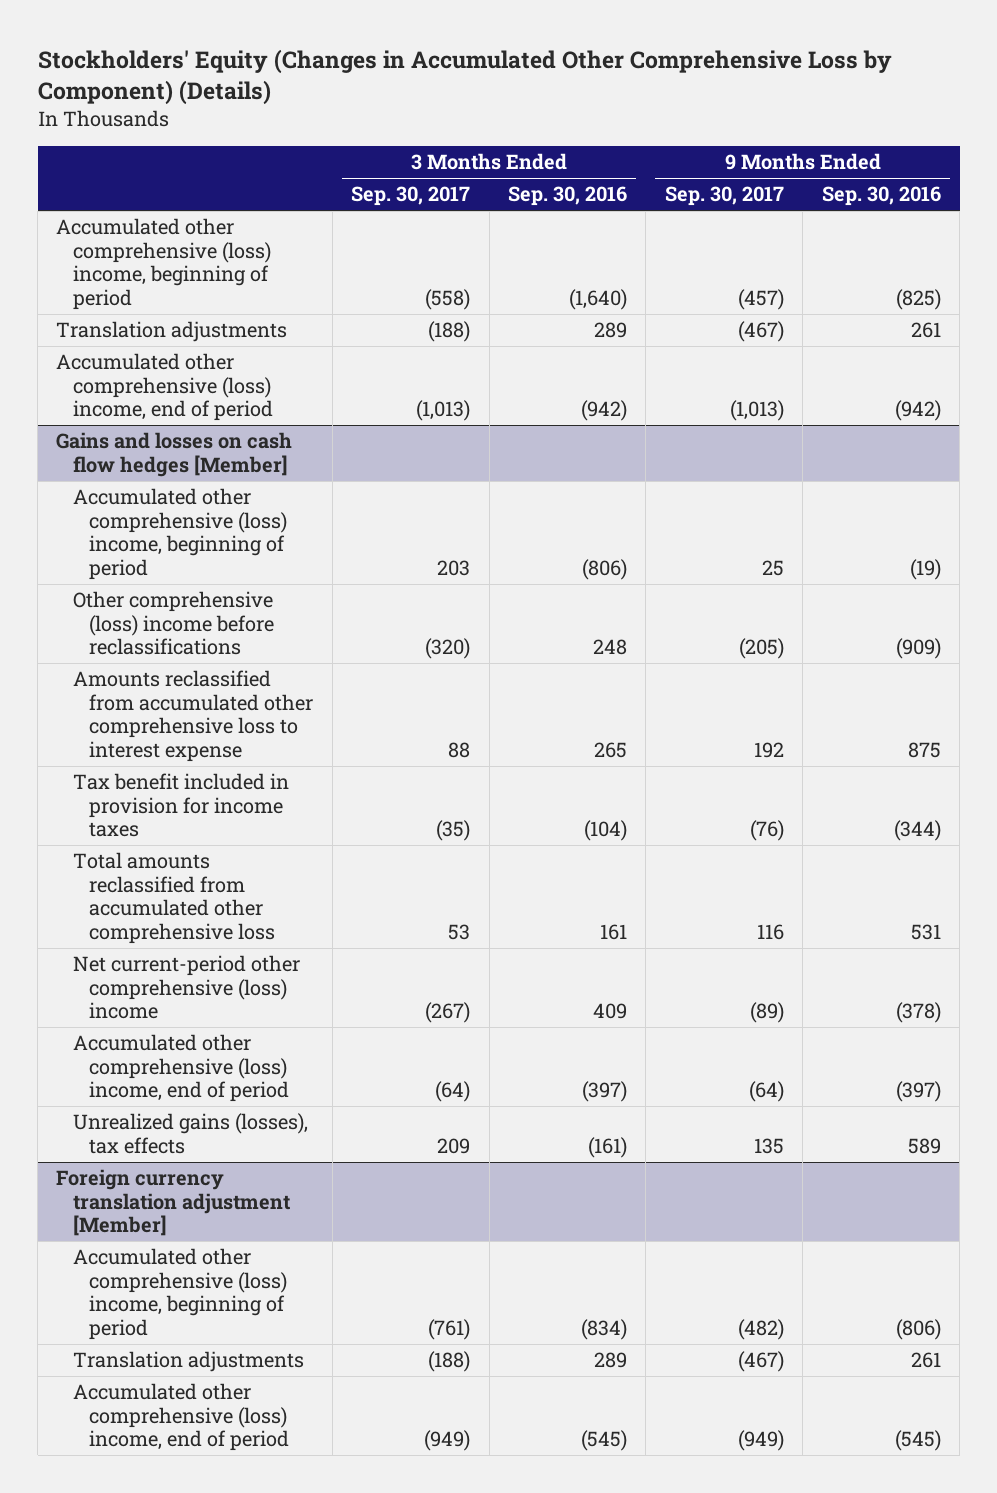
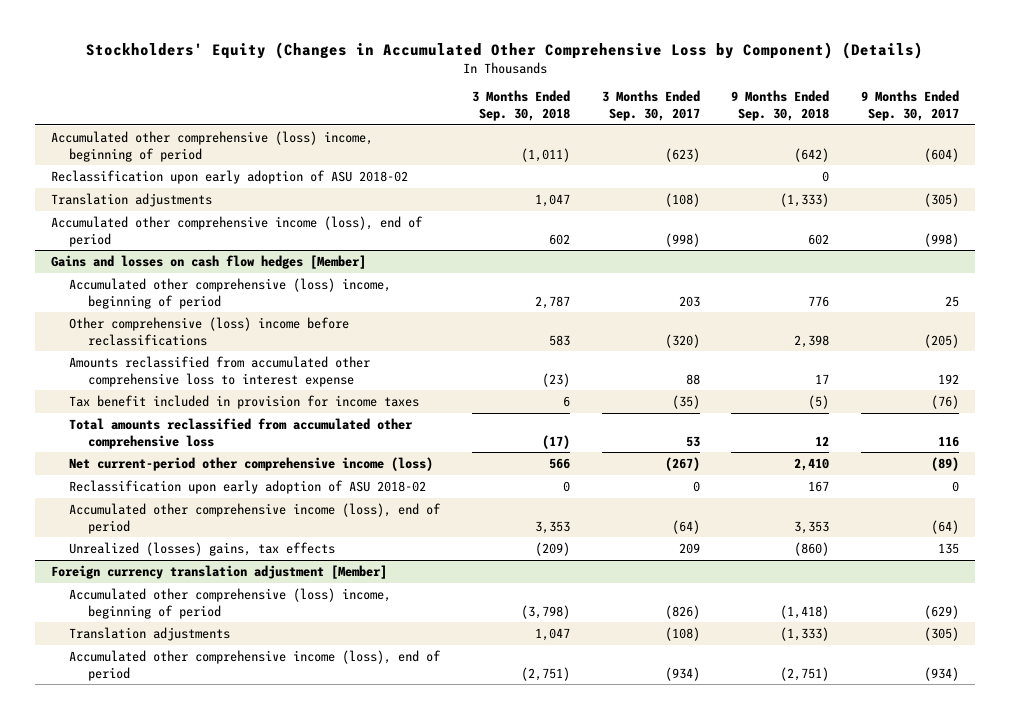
[508,186,628,207] Sep. 30, 2016 -> none
[821,186,941,207] Sep. 30, 2016 -> none
none -> [471,90,570,122] 3 Months Ended Sep. 30, 2018
none -> [731,90,830,122] 9 Months Ended Sep. 30, 2018
[425,288,471,310] (558) -> [664,147,700,162] (623)
[737,288,784,310] (457) -> [923,147,959,162] (604)
none -> [50,169,408,184] Reclassification upon early adoption of ASU 2018-02
[428,321,471,343] (188) -> [664,192,700,207] (108)
[737,321,784,343] (467) -> [923,192,959,207] (305)
[56,353,273,422] Accumulated other comprehensive (loss) income, end of period -> [50,215,423,247] Accumulated other comprehensive income (loss), end of period
[416,400,471,422] (1,013) -> [664,232,700,247] (998)
[729,400,784,422] (1,013) -> [923,232,959,247] (998)
[72,955,300,1020] Net current-period other comprehensive (loss) income -> [69,456,434,471] Net current-period other comprehensive income (loss)
none -> [69,479,427,494] Reclassification upon early adoption of ASU 2018-02
[72,1034,290,1103] Accumulated other comprehensive (loss) income, end of period -> [69,502,442,534] Accumulated other comprehensive income (loss), end of period
[72,1113,308,1154] Unrealized gains (losses), tax effects -> [69,541,336,556] Unrealized (losses) gains, tax effects
[428,1318,471,1340] (761) -> [664,604,700,619] (826)
[737,1318,784,1340] (482) -> [923,604,959,619] (629)
[428,1351,471,1373] (188) -> [664,626,700,641] (108)
[737,1351,784,1373] (467) -> [923,626,959,641] (305)
[72,1383,290,1452] Accumulated other comprehensive (loss) income, end of period -> [69,649,442,681] Accumulated other comprehensive income (loss), end of period
[424,1430,471,1452] (949) -> [664,666,700,681] (934)
[737,1430,784,1452] (949) -> [923,666,959,681] (934)

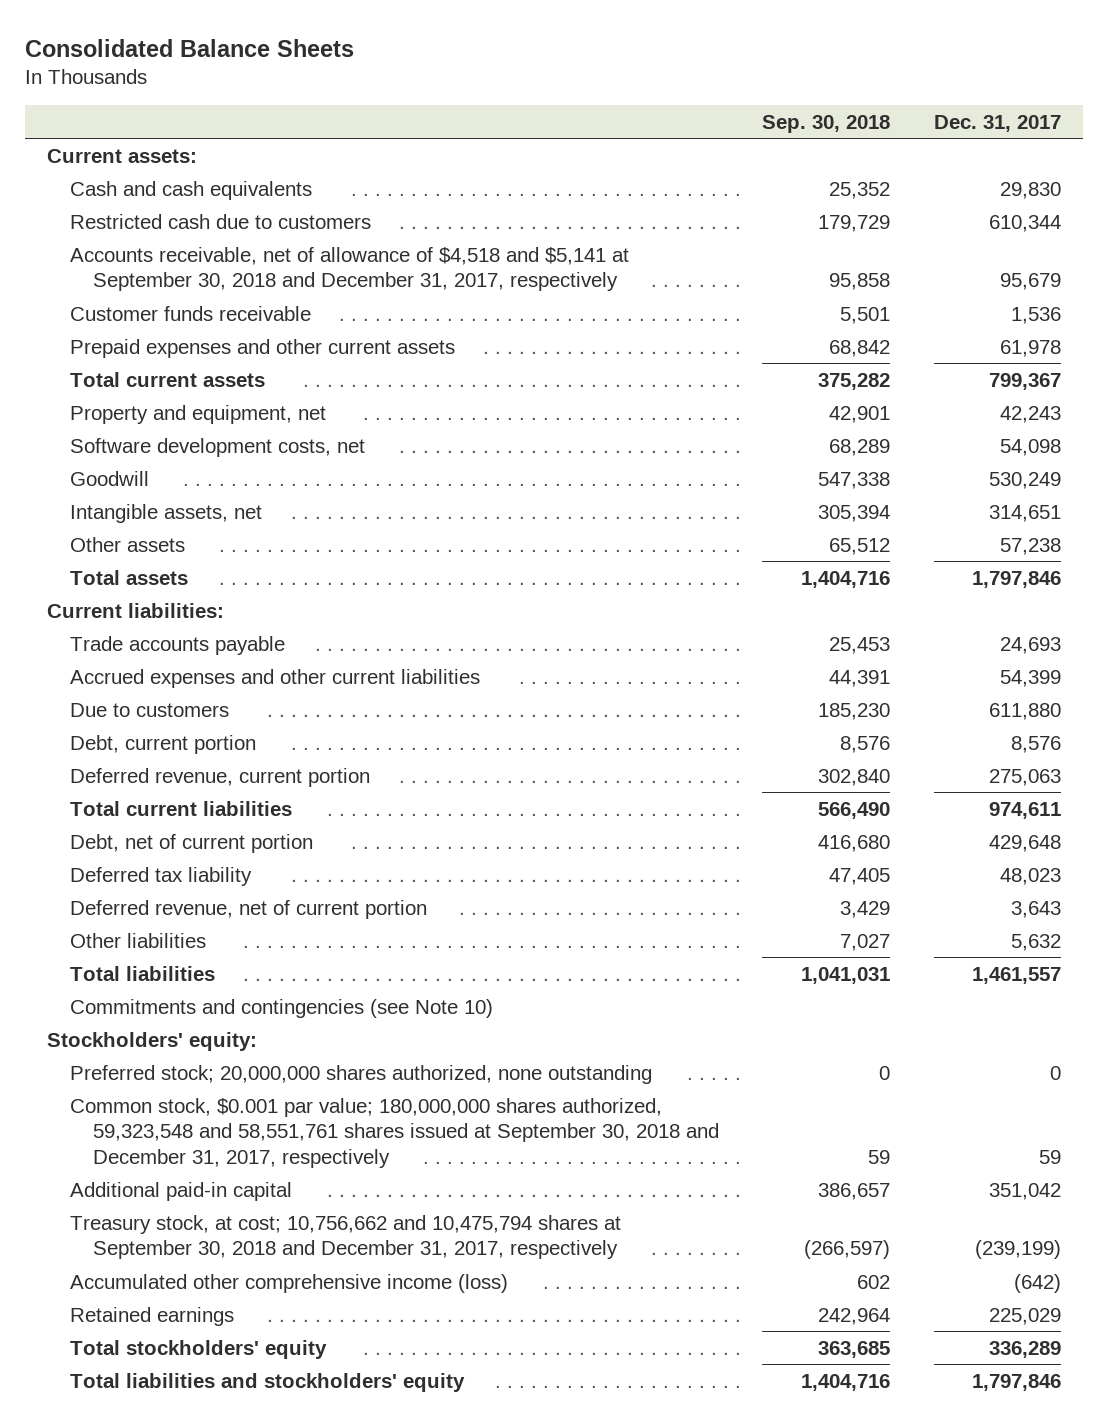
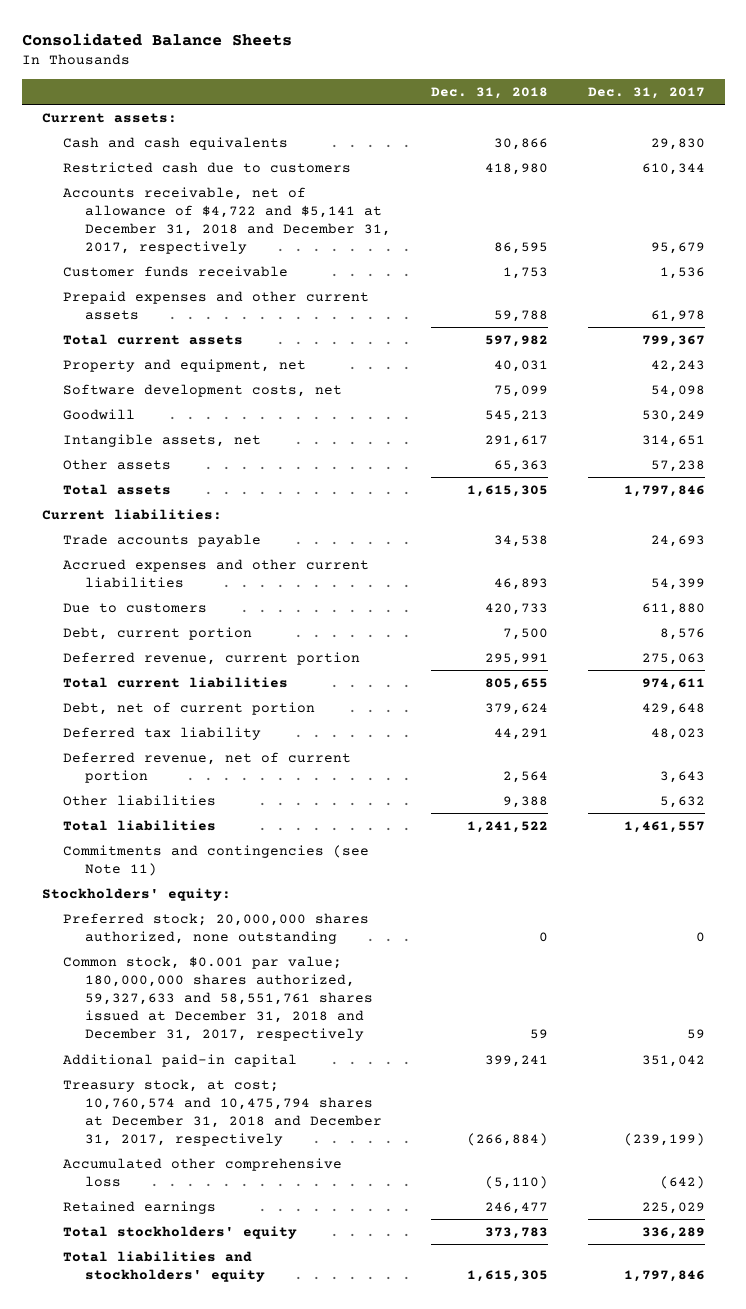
[762,114,891,133] Sep. 30, 2018 -> none
none -> [430,86,548,99] Dec. 31, 2018
[69,246,629,292] Accounts receivable, net of allowance of $4,518 and $5,141 at September 30, 2018 and December 31, 2017, respectively -> [63,186,392,255] Accounts receivable, net of allowance of $4,722 and $5,141 at December 31, 2018 and December 31, 2017, respectively
[69,998,493,1018] Commitments and contingencies (see Note 10) -> [63,844,370,876] Commitments and contingencies (see Note 11)
[69,1097,720,1168] Common stock, $0.001 par value; 180,000,000 shares authorized, 59,323,548 and 58,551,761 shares issued at September 30, 2018 and December 31, 2017, respectively -> [63,955,374,1042] Common stock, $0.001 par value; 180,000,000 shares authorized, 59,327,633 and 58,551,761 shares issued at December 31, 2018 and December 31, 2017, respectively
[69,1214,621,1260] Treasury stock, at cost; 10,756,662 and 10,475,794 shares at September 30, 2018 and December 31, 2017, respectively -> [63,1078,383,1147] Treasury stock, at cost; 10,760,574 and 10,475,794 shares at December 31, 2018 and December 31, 2017, respectively
[69,1273,508,1293] Accumulated other comprehensive income (loss) -> [63,1157,343,1187] Accumulated other comprehensive loss

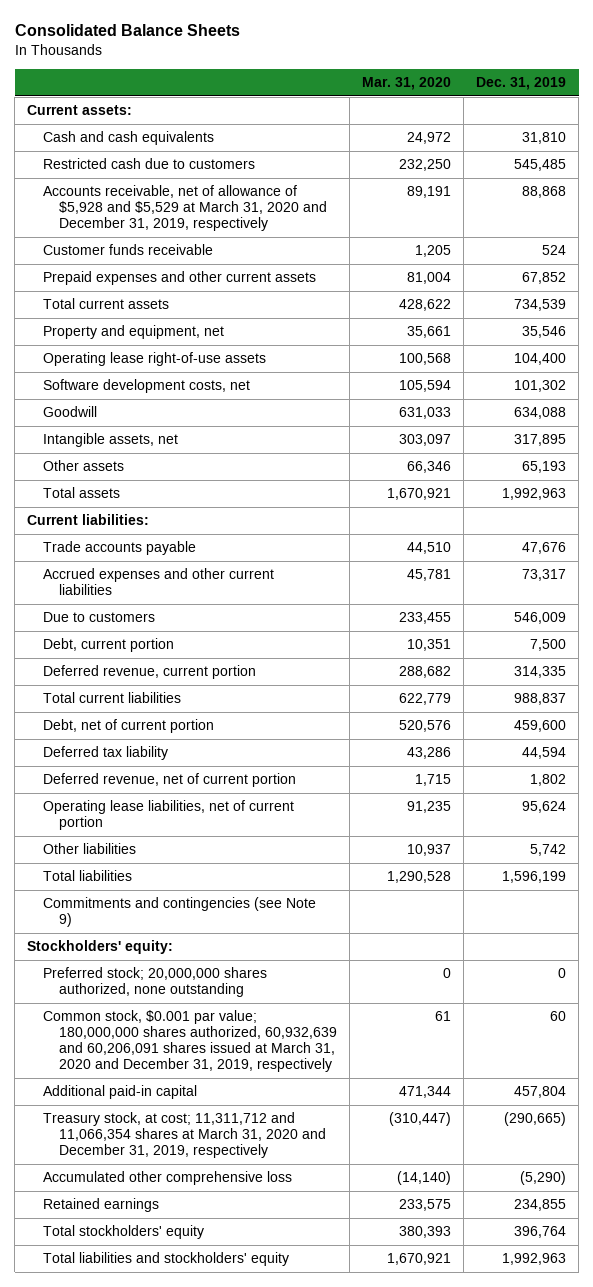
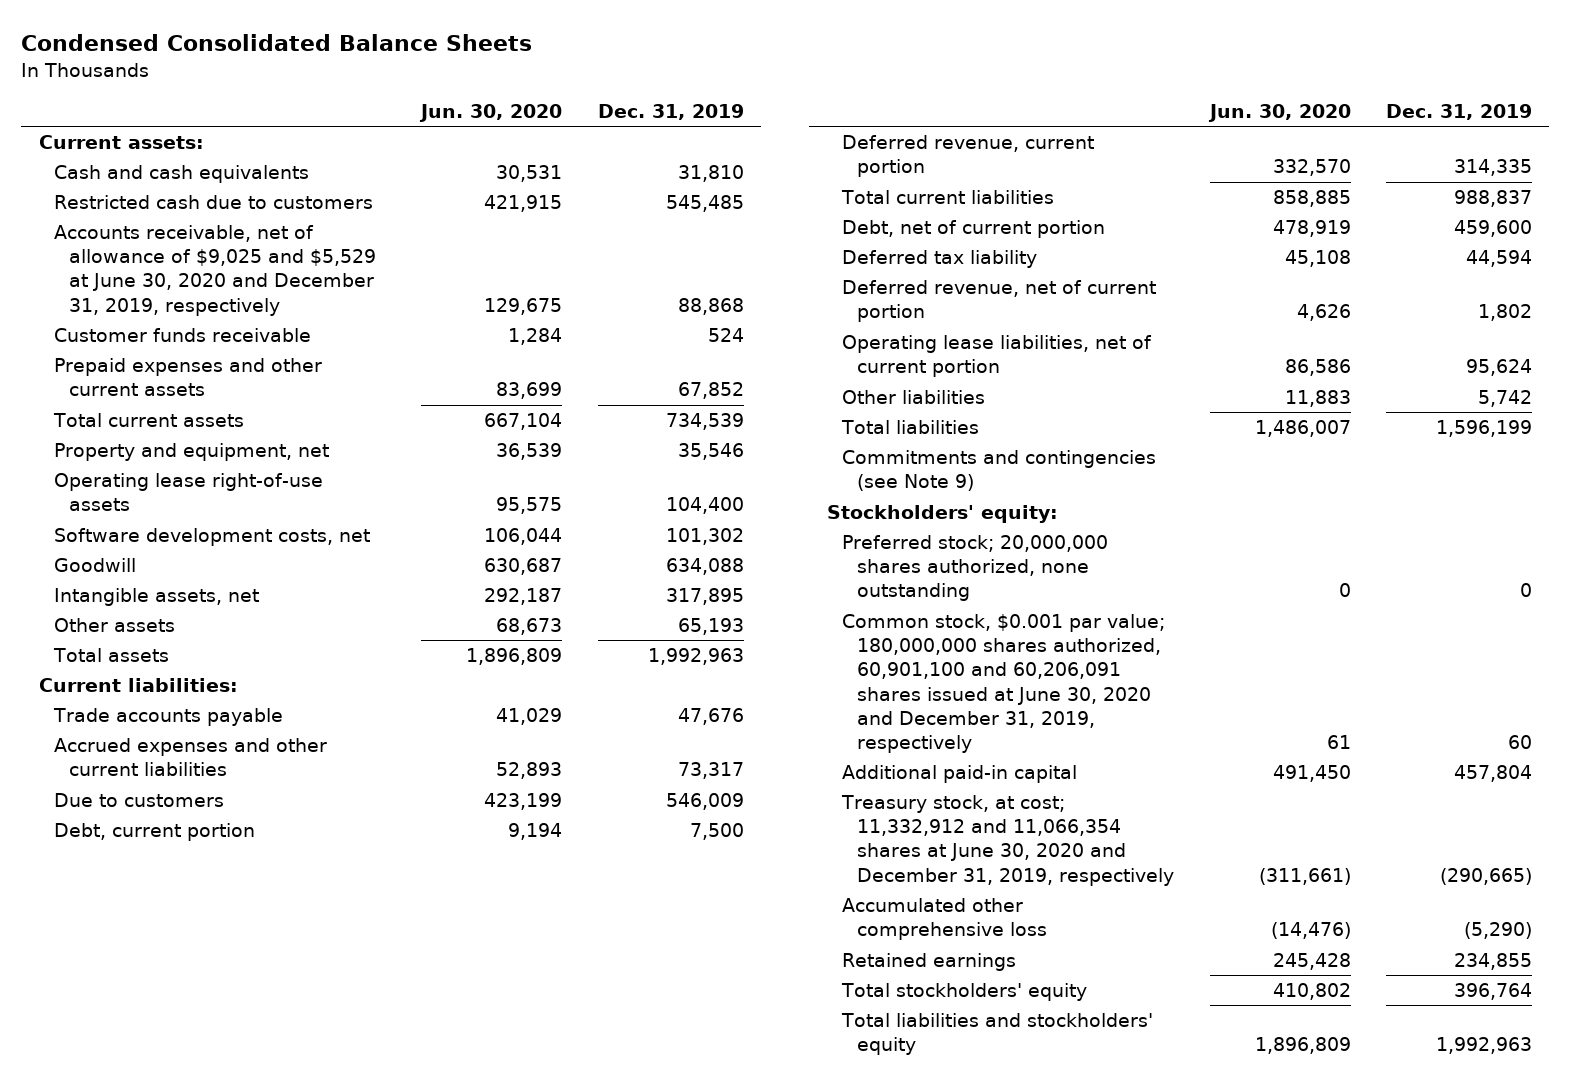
[14,24,240,37] Consolidated Balance Sheets -> [20,33,532,51] Condensed Consolidated Balance Sheets
[362,77,452,91] Mar. 31, 2020 -> none
none -> [419,103,563,122] Jun. 30, 2020
[43,185,328,232] Accounts receivable, net of allowance of $5,928 and $5,529 at March 31, 2020 and December 31, 2019, respectively -> [53,225,377,316] Accounts receivable, net of allowance of $9,025 and $5,529 at June 30, 2020 and December 31, 2019, respectively
[43,1010,338,1073] Common stock, $0.001 par value; 180,000,000 shares authorized, 60,932,639 and 60,206,091 shares issued at March 31, 2020 and December 31, 2019, respectively -> [842,614,1166,753] Common stock, $0.001 par value; 180,000,000 shares authorized, 60,901,100 and 60,206,091 shares issued at June 30, 2020 and December 31, 2019, respectively
[43,1112,327,1159] Treasury stock, at cost; 11,311,712 and 11,066,354 shares at March 31, 2020 and December 31, 2019, respectively -> [841,795,1175,886] Treasury stock, at cost; 11,332,912 and 11,066,354 shares at June 30, 2020 and December 31, 2019, respectively

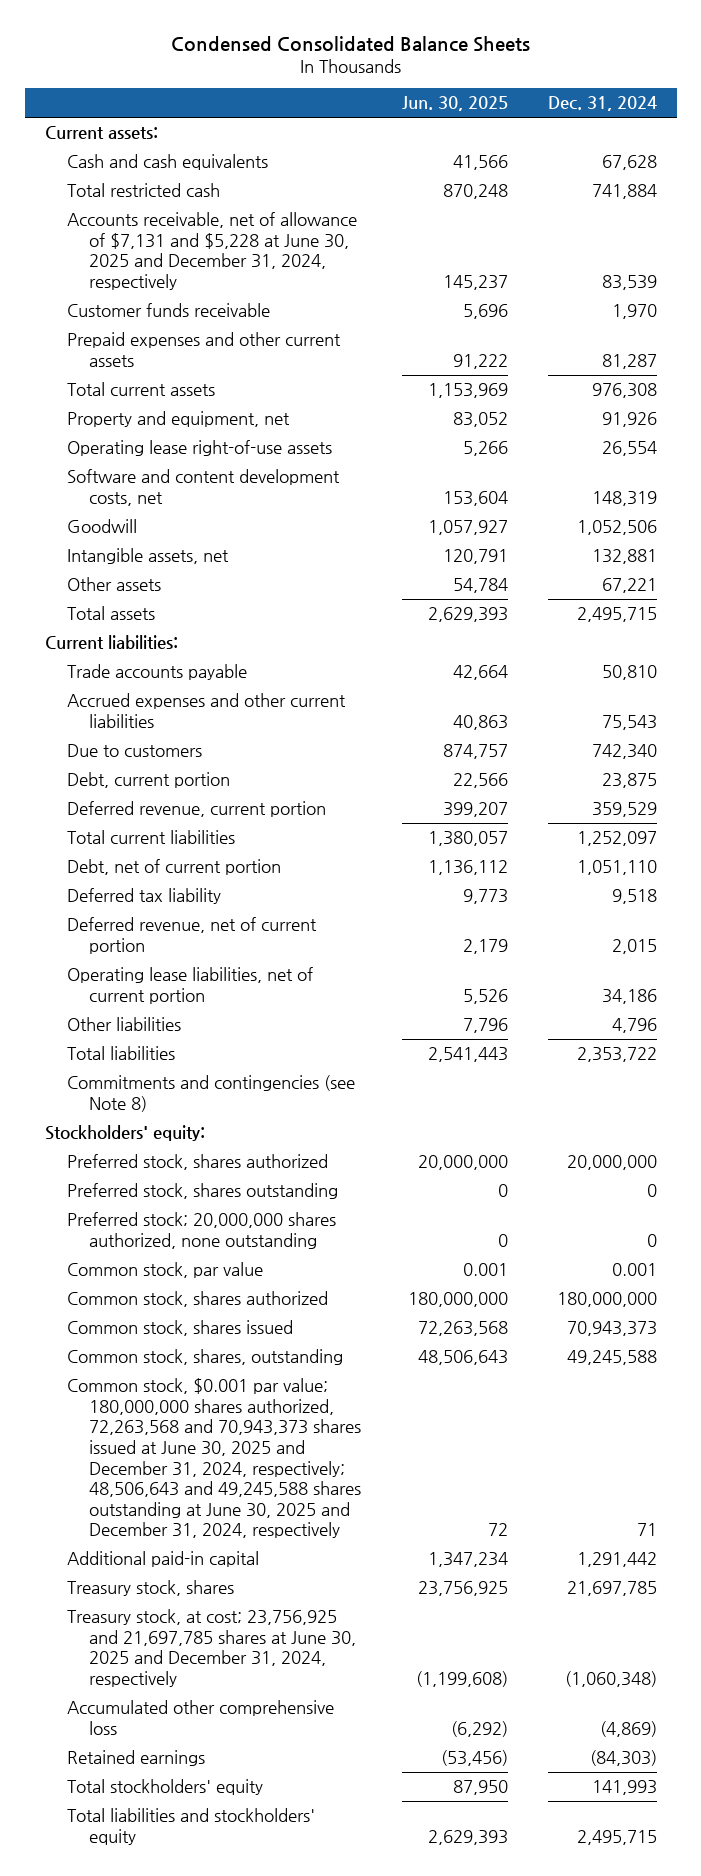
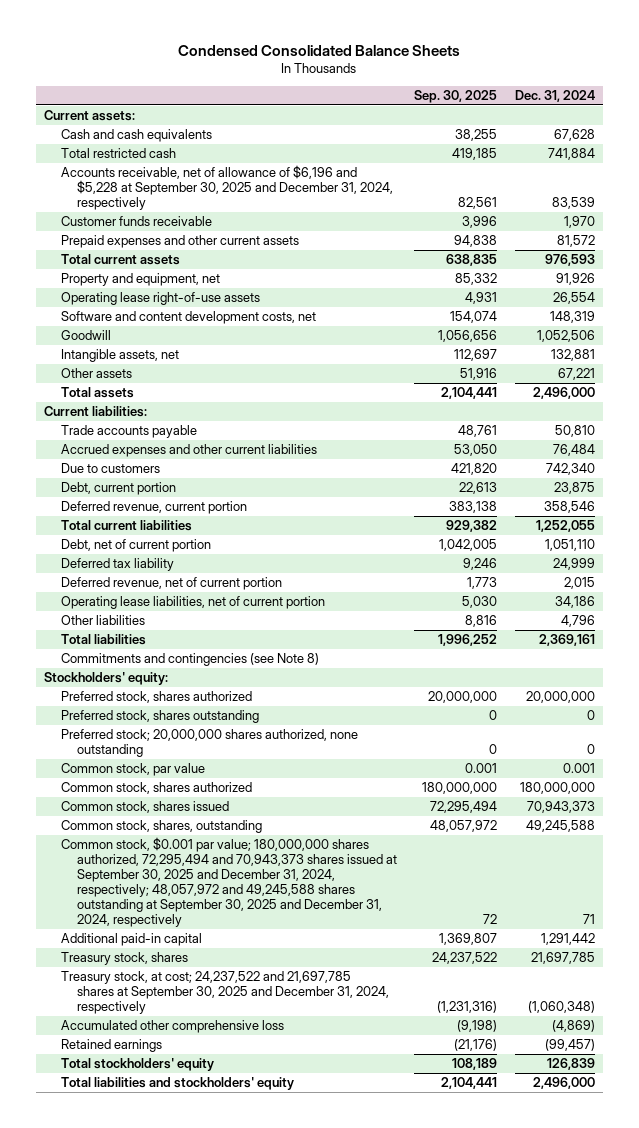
[401,96,508,112] Jun. 30, 2025 -> none
none -> [414,90,498,104] Sep. 30, 2025
[67,212,358,290] Accounts receivable, net of allowance of $7,131 and $5,228 at June 30, 2025 and December 31, 2024, respectively -> [60,165,393,211] Accounts receivable, net of allowance of $6,196 and $5,228 at September 30, 2025 and December 31, 2024, respectively
[601,353,657,369] 81,287 -> [556,235,595,248] 81,572
[591,383,657,399] 976,308 -> [544,254,595,267] 976,593
[576,607,657,623] 2,495,715 -> [532,387,595,400] 2,496,000
[601,714,657,730] 75,543 -> [552,444,595,457] 76,484
[591,802,657,818] 359,529 -> [543,501,595,514] 358,546
[576,831,657,847] 1,252,097 -> [535,520,595,533] 1,252,055
[611,889,657,905] 9,518 -> [552,558,595,571] 24,999
[576,1047,657,1063] 2,353,722 -> [538,634,595,647] 2,369,161
[67,1378,362,1539] Common stock, $0.001 par value; 180,000,000 shares authorized, 72,263,568 and 70,943,373 shares issued at June 30, 2025 and December 31, 2024, respectively; 48,506,643 and 49,245,588 shares outstanding at June 30, 2025 and December 31, 2024, respectively -> [60,837,397,927] Common stock, $0.001 par value; 180,000,000 shares authorized, 72,295,494 and 70,943,373 shares issued at September 30, 2025 and December 31, 2024, respectively; 48,057,972 and 49,245,588 shares outstanding at September 30, 2025 and December 31, 2024, respectively
[67,1609,357,1687] Treasury stock, at cost; 23,756,925 and 21,697,785 shares at June 30, 2025 and December 31, 2024, respectively -> [60,971,389,1015] Treasury stock, at cost; 24,237,522 and 21,697,785 shares at September 30, 2025 and December 31, 2024, respectively
[589,1750,657,1767] (84,303) -> [544,1039,595,1052] (99,457)
[591,1780,657,1796] 141,993 -> [546,1058,595,1071] 126,839
[576,1829,657,1845] 2,495,715 -> [532,1077,595,1090] 2,496,000

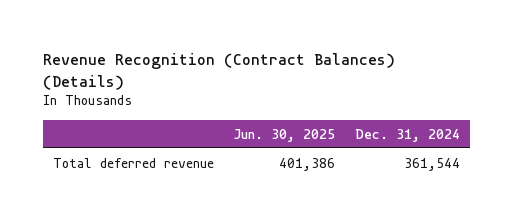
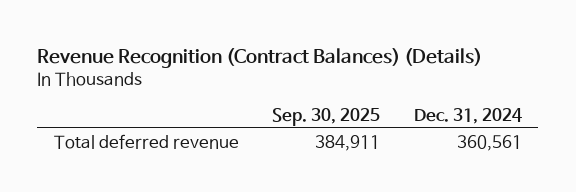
[233,128,336,142] Jun. 30, 2025 -> none
none -> [272,107,381,126] Sep. 30, 2025
[404,158,461,172] 361,544 -> [456,134,522,151] 360,561

